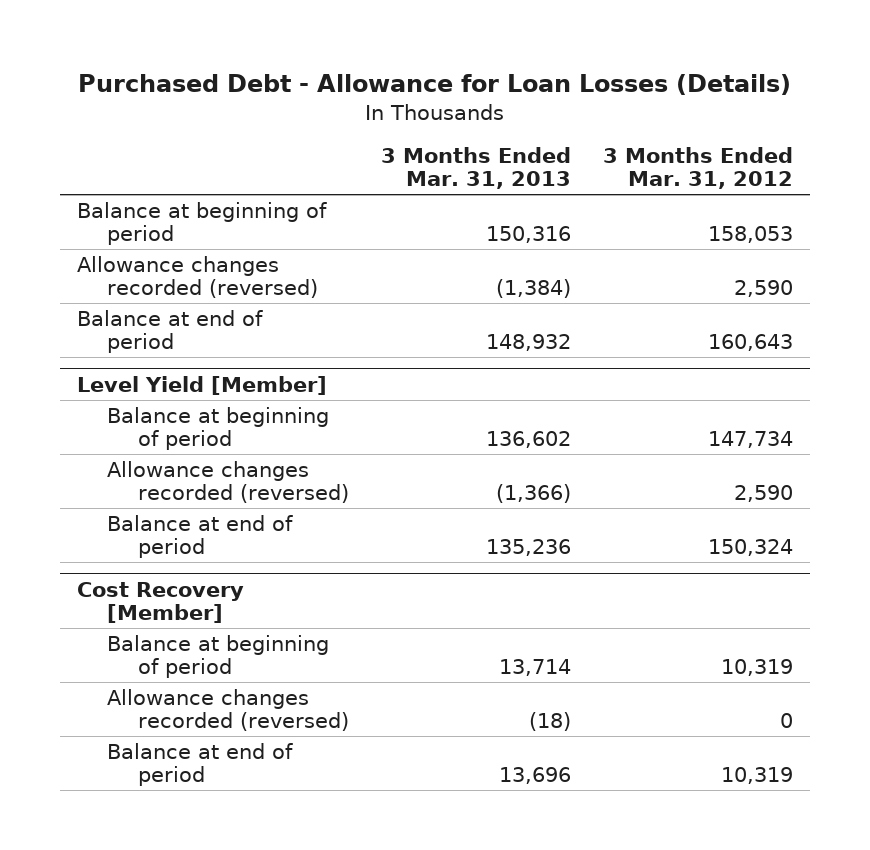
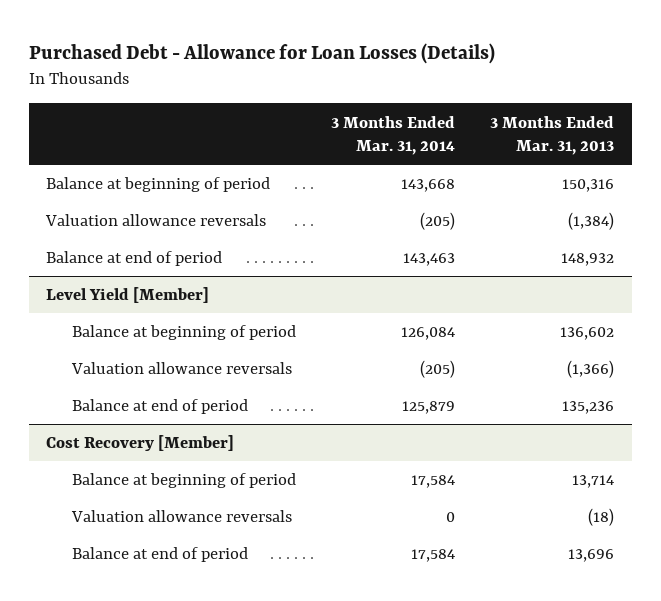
[603,146,794,190] 3 Months Ended Mar. 31, 2012 -> none
none -> [331,115,456,156] 3 Months Ended Mar. 31, 2014
[76,255,319,299] Allowance changes recorded (reversed) -> [45,214,267,227] Valuation allowance reversals
[107,460,349,504] Allowance changes recorded (reversed) -> [70,362,292,375] Valuation allowance reversals
[107,688,349,732] Allowance changes recorded (reversed) -> [70,510,292,523] Valuation allowance reversals

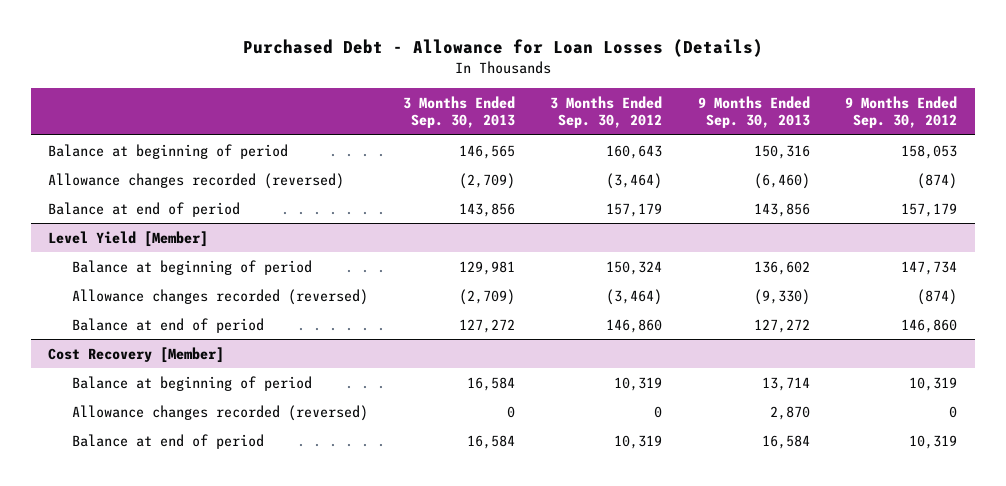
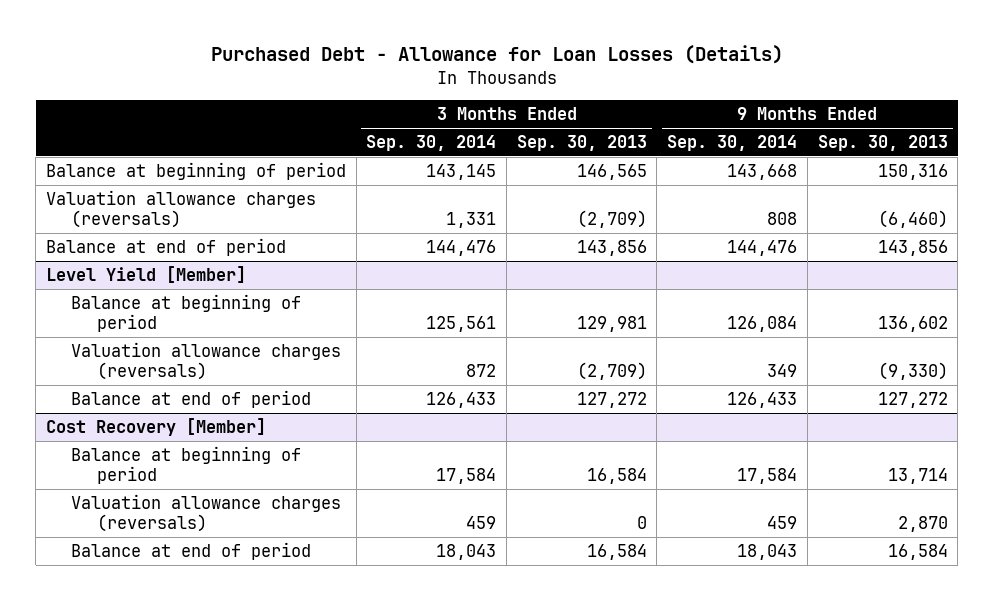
[550,95,663,129] 3 Months Ended Sep. 30, 2012 -> none
[845,95,958,129] 9 Months Ended Sep. 30, 2012 -> none
none -> [366,135,497,152] Sep. 30, 2014
none -> [667,135,798,152] Sep. 30, 2014
[48,172,345,189] Allowance changes recorded (reversed) -> [45,190,316,229] Valuation allowance charges (reversals)
[71,288,368,305] Allowance changes recorded (reversed) -> [71,342,342,381] Valuation allowance charges (reversals)
[71,404,368,421] Allowance changes recorded (reversed) -> [71,494,342,533] Valuation allowance charges (reversals)

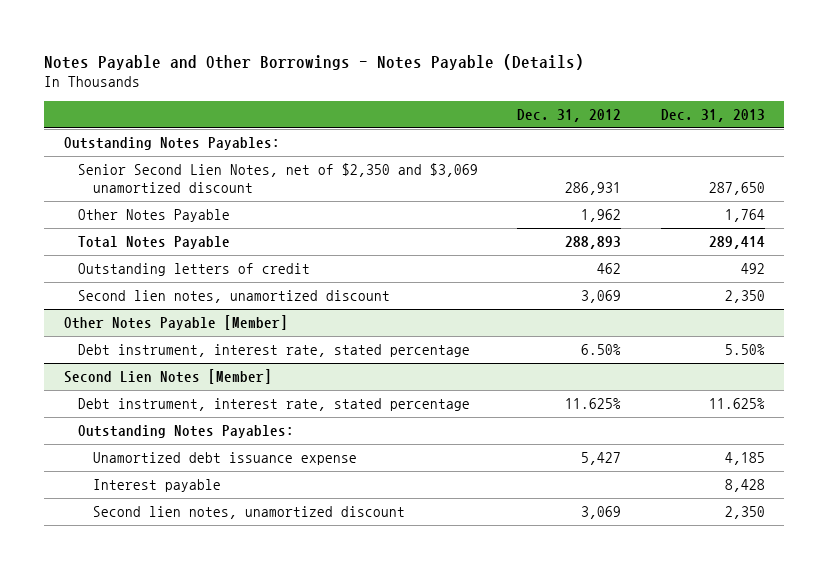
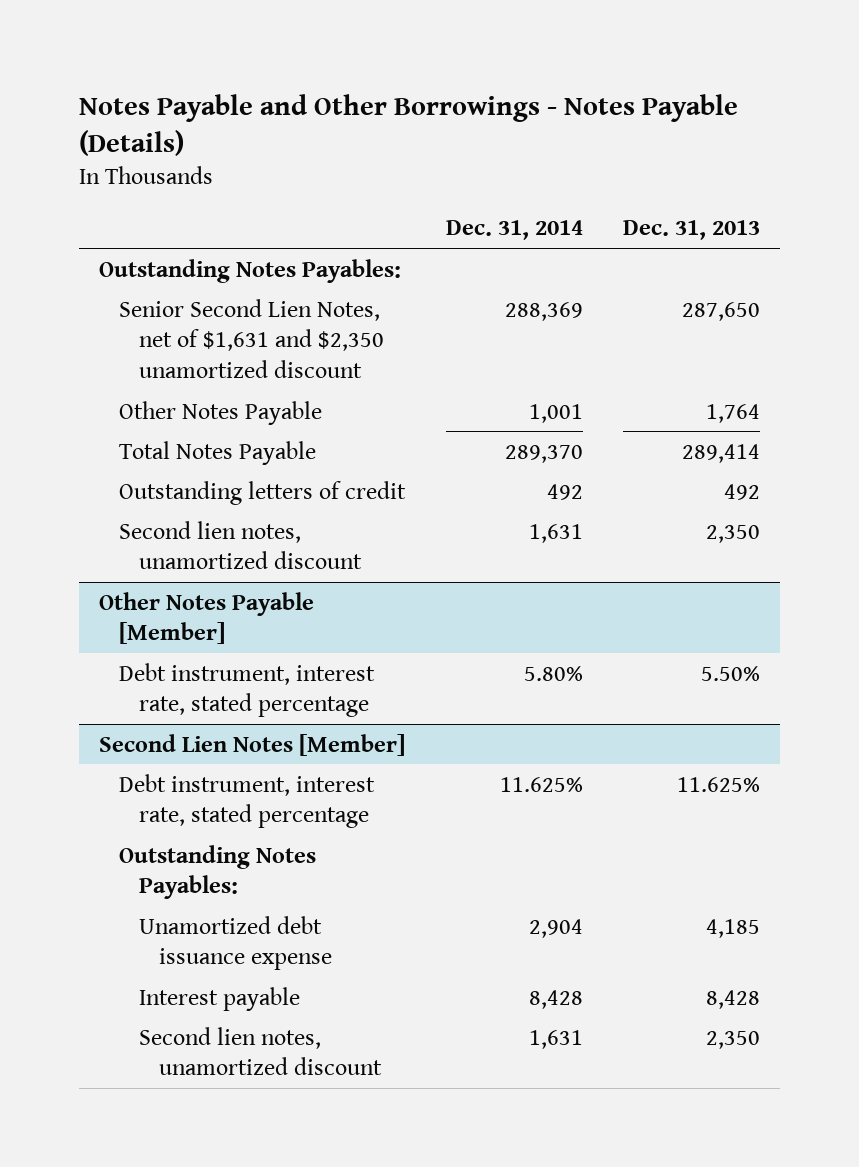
[517,108,622,122] Dec. 31, 2012 -> none
none -> [445,220,583,241] Dec. 31, 2014
[78,163,479,194] Senior Second Lien Notes, net of $2,350 and $3,069 unamortized discount -> [119,298,385,378] Senior Second Lien Notes, net of $1,631 and $2,350 unamortized discount

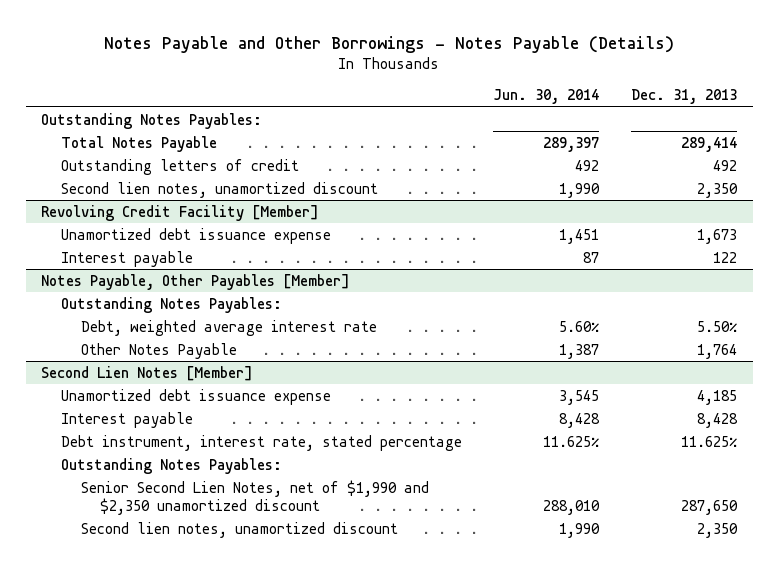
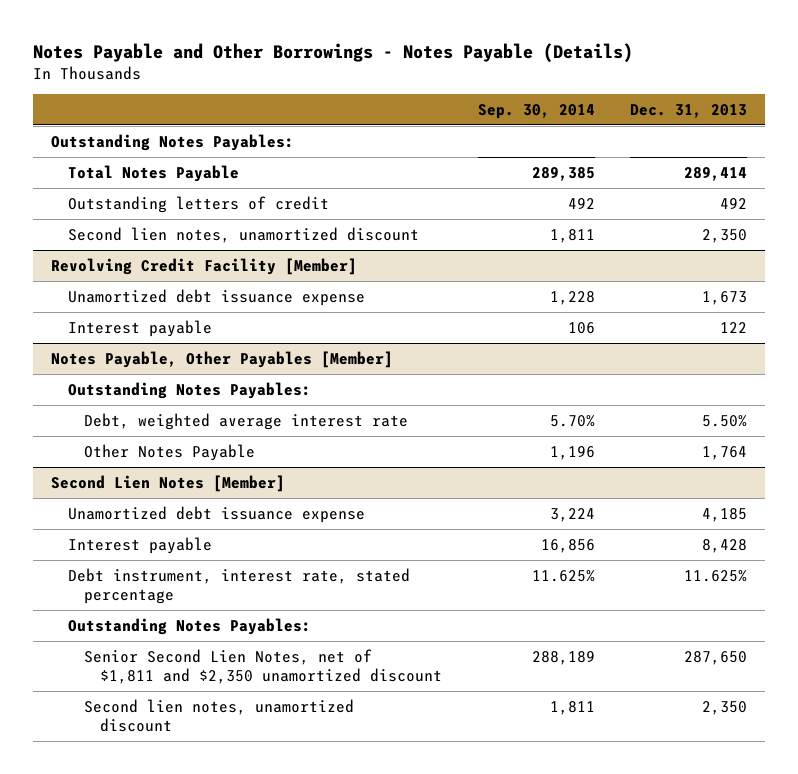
[493,89,600,105] Jun. 30, 2014 -> none
none -> [477,103,595,119] Sep. 30, 2014
[80,479,429,515] Senior Second Lien Notes, net of $1,990 and $2,350 unamortized discount -> [83,648,443,684] Senior Second Lien Notes, net of $1,811 and $2,350 unamortized discount

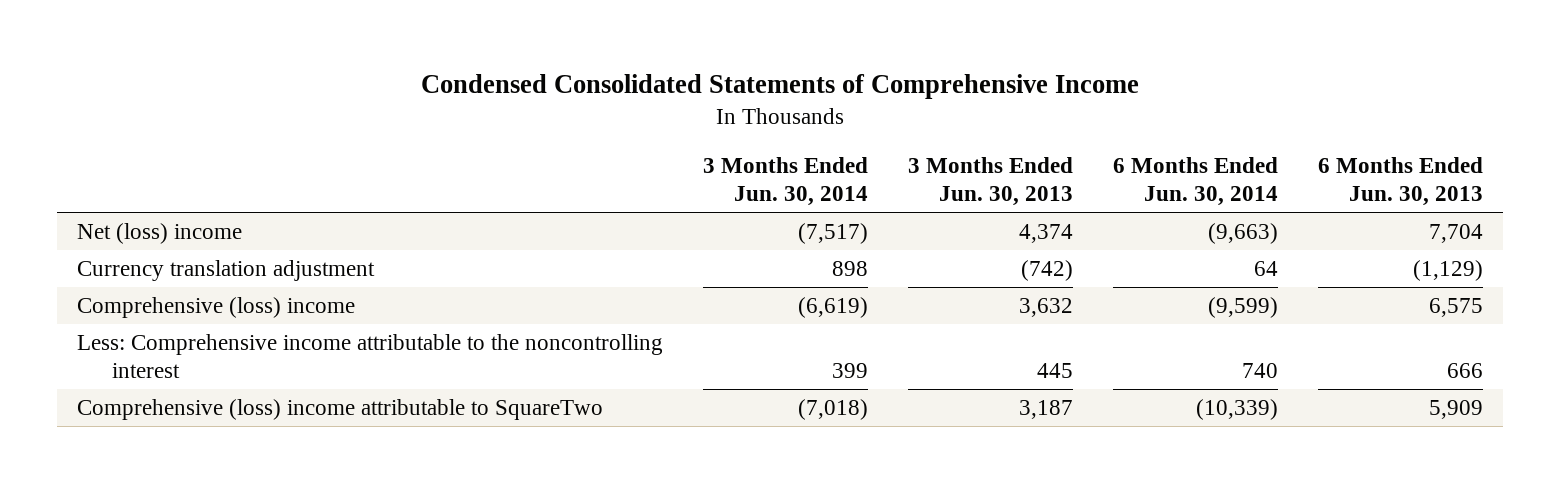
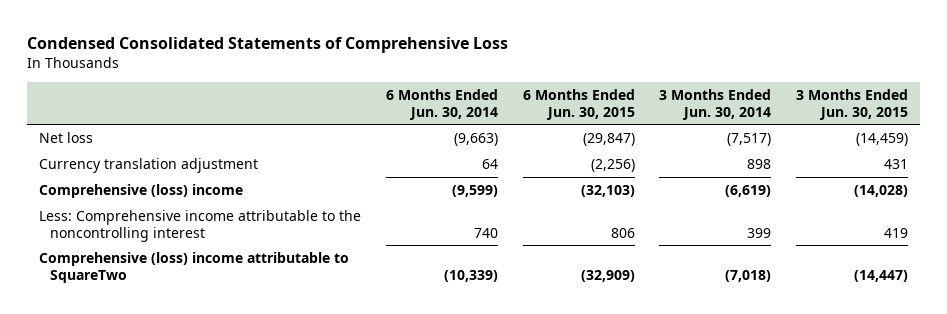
[421,74,1140,100] Condensed Consolidated Statements of Comprehensive Income -> [27,36,509,53] Condensed Consolidated Statements of Comprehensive Loss
[908,157,1074,207] 3 Months Ended Jun. 30, 2013 -> none
[1317,157,1483,207] 6 Months Ended Jun. 30, 2013 -> none
none -> [522,89,635,120] 6 Months Ended Jun. 30, 2015
none -> [795,89,908,120] 3 Months Ended Jun. 30, 2015
[77,222,243,244] Net (loss) income -> [39,132,94,144] Net loss

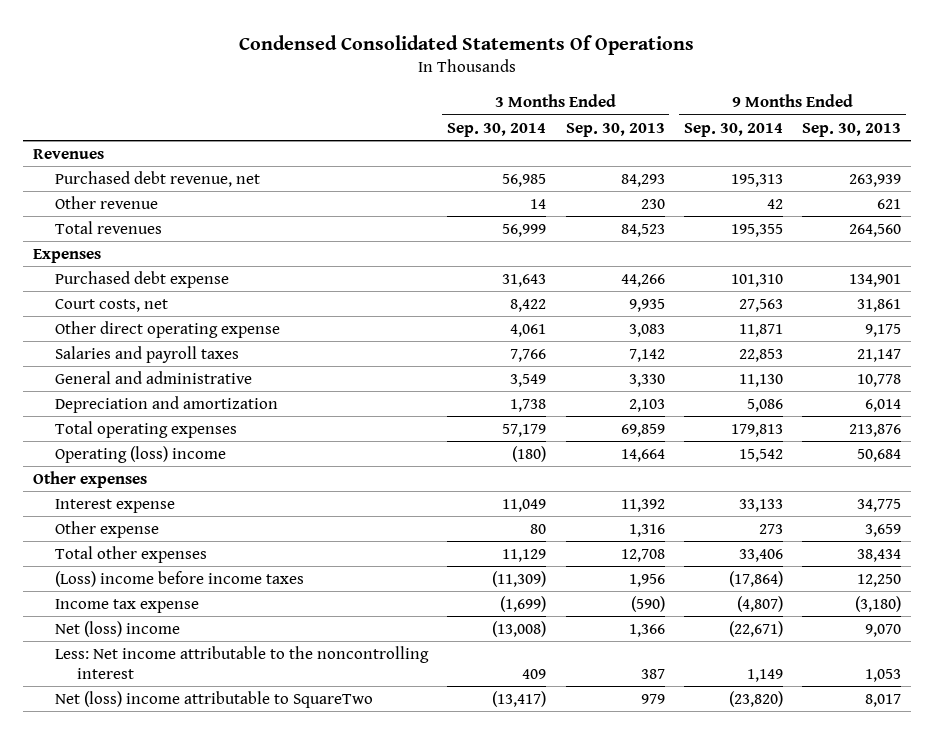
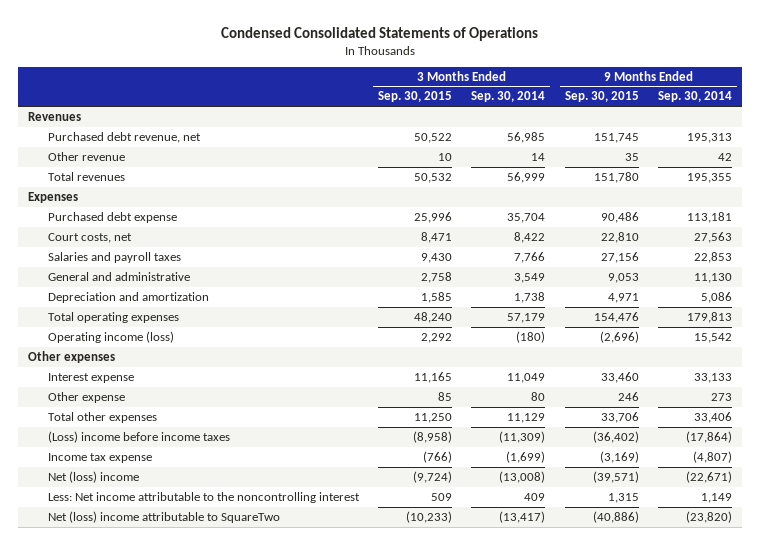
[239,34,695,55] Condensed Consolidated Statements Of Operations -> [221,26,539,41] Condensed Consolidated Statements of Operations
[565,122,665,137] Sep. 30, 2013 -> none
[802,122,902,137] Sep. 30, 2013 -> none
none -> [378,91,453,103] Sep. 30, 2015
none -> [564,91,639,103] Sep. 30, 2015
[502,273,547,287] 31,643 -> [507,212,546,223] 35,704
[730,273,783,287] 101,310 -> [687,211,733,223] 113,181
[54,320,280,338] Other direct operating expense -> none
[54,445,226,463] Operating (loss) income -> [47,330,174,343] Operating income (loss)

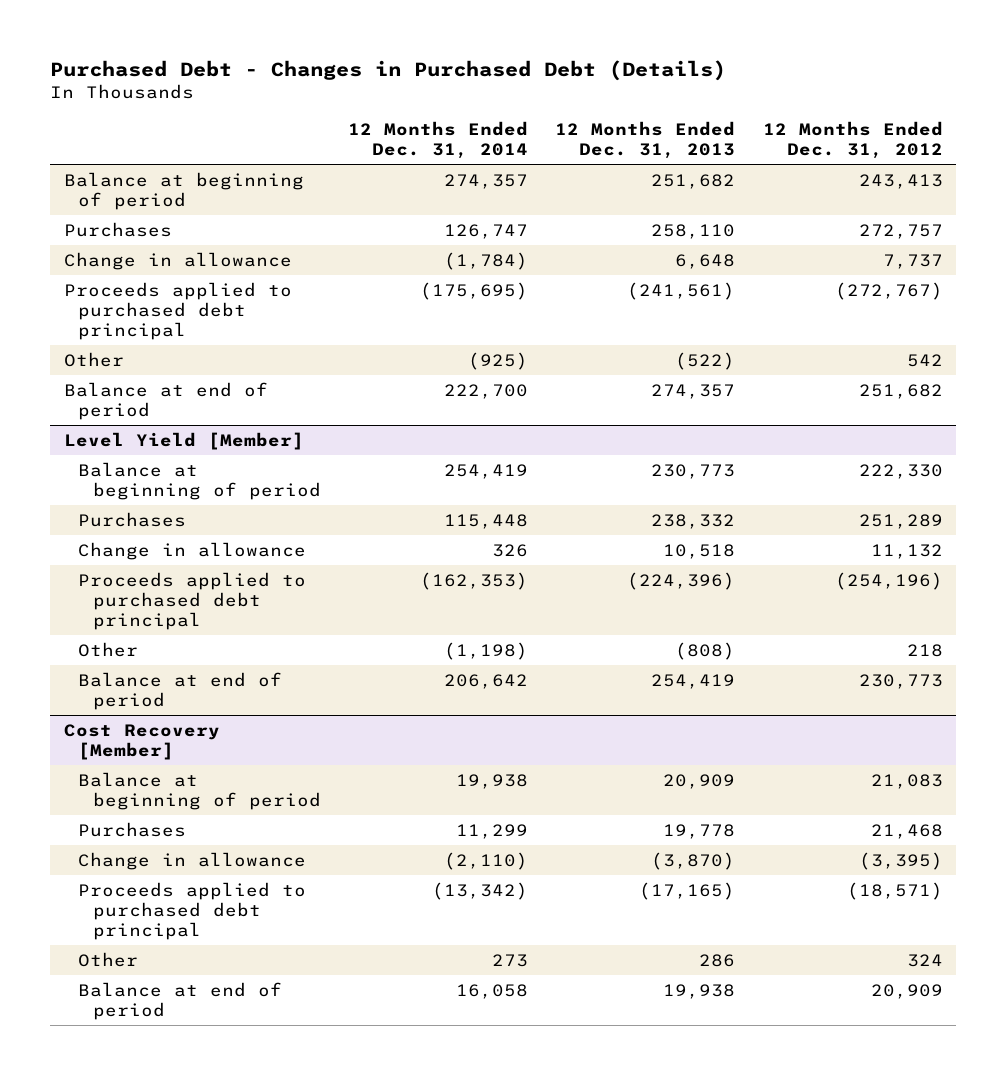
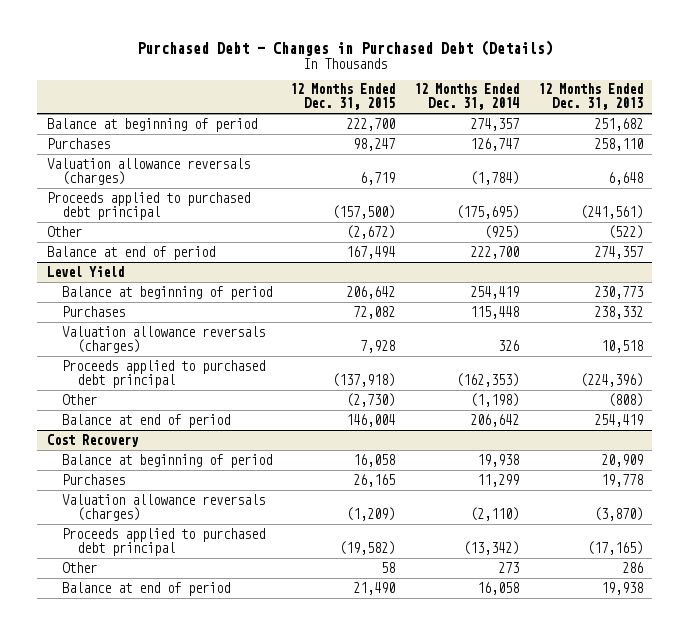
[762,121,943,160] 12 Months Ended Dec. 31, 2012 -> none
none -> [290,83,396,111] 12 Months Ended Dec. 31, 2015
[63,251,292,270] Change in allowance -> [46,157,250,185] Valuation allowance reversals (charges)
[63,431,304,450] Level Yield [Member] -> [46,265,124,277] Level Yield
[78,541,307,560] Change in allowance -> [61,325,265,353] Valuation allowance reversals (charges)
[63,723,220,760] Cost Recovery [Member] -> [46,433,139,447] Cost Recovery
[78,851,307,870] Change in allowance -> [61,493,265,521] Valuation allowance reversals (charges)

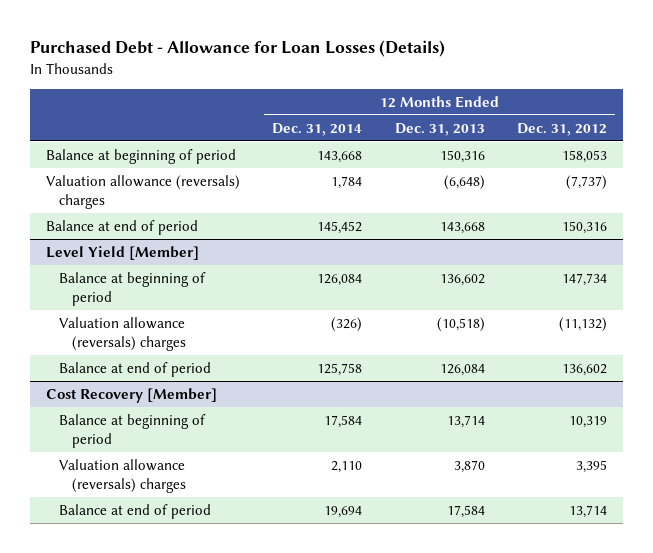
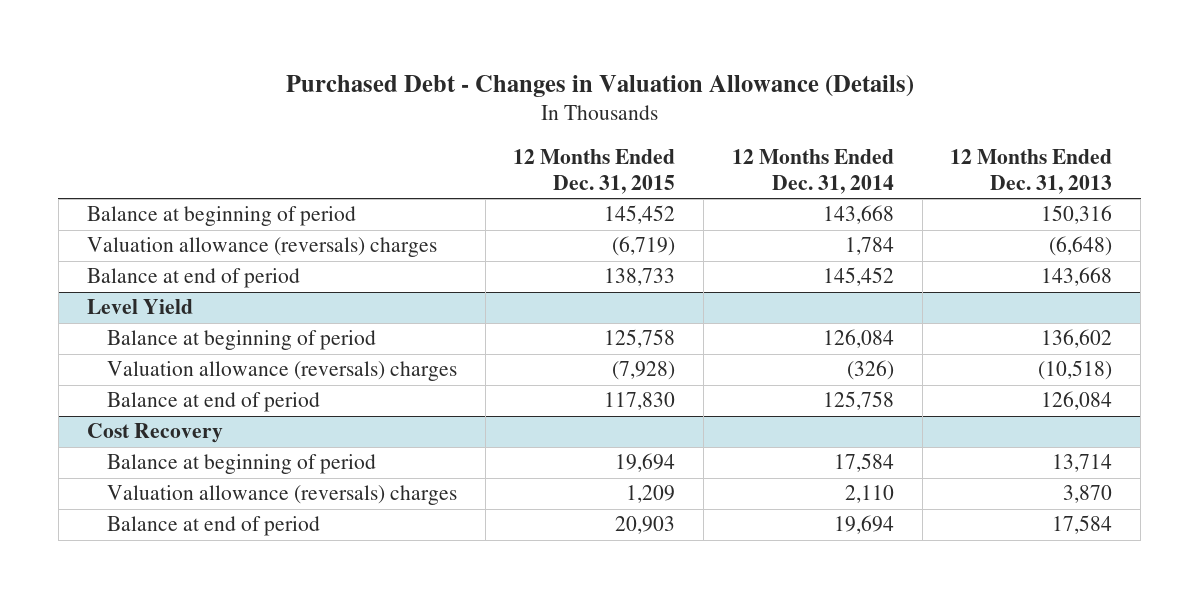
[29,40,445,58] Purchased Debt - Allowance for Loan Losses (Details) -> [285,74,914,97] Purchased Debt - Changes in Valuation Allowance (Details)
[517,122,608,136] Dec. 31, 2012 -> none
none -> [513,149,676,194] 12 Months Ended Dec. 31, 2015
[45,245,199,260] Level Yield [Member] -> [86,299,193,315] Level Yield
[45,387,217,403] Cost Recovery [Member] -> [86,423,223,444] Cost Recovery

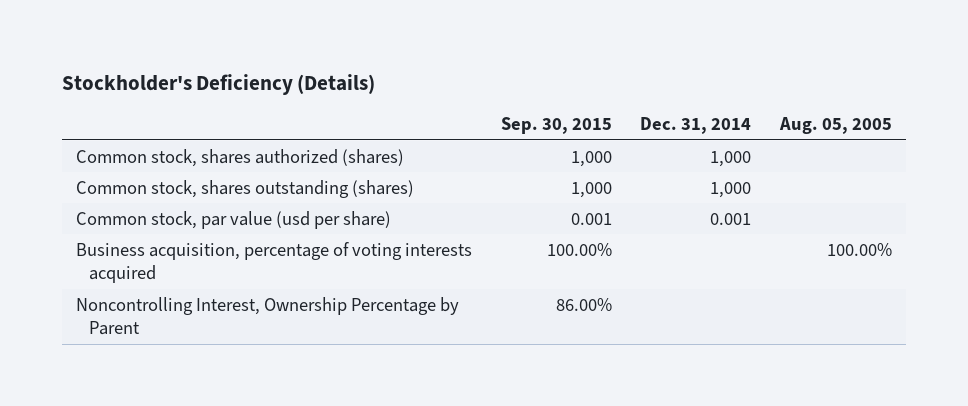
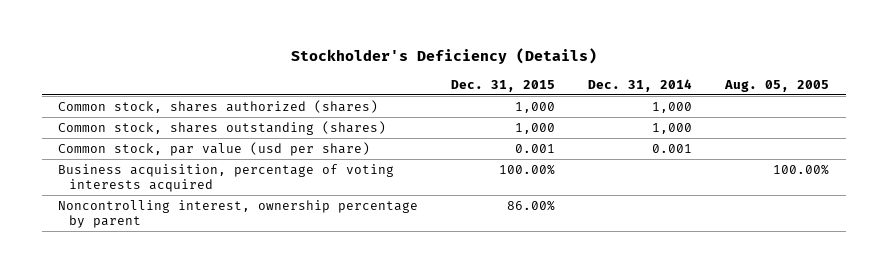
[500,117,612,135] Sep. 30, 2015 -> none
none -> [451,79,556,92] Dec. 31, 2015
[75,296,459,336] Noncontrolling Interest, Ownership Percentage by Parent -> [58,199,419,229] Noncontrolling interest, ownership percentage by parent

